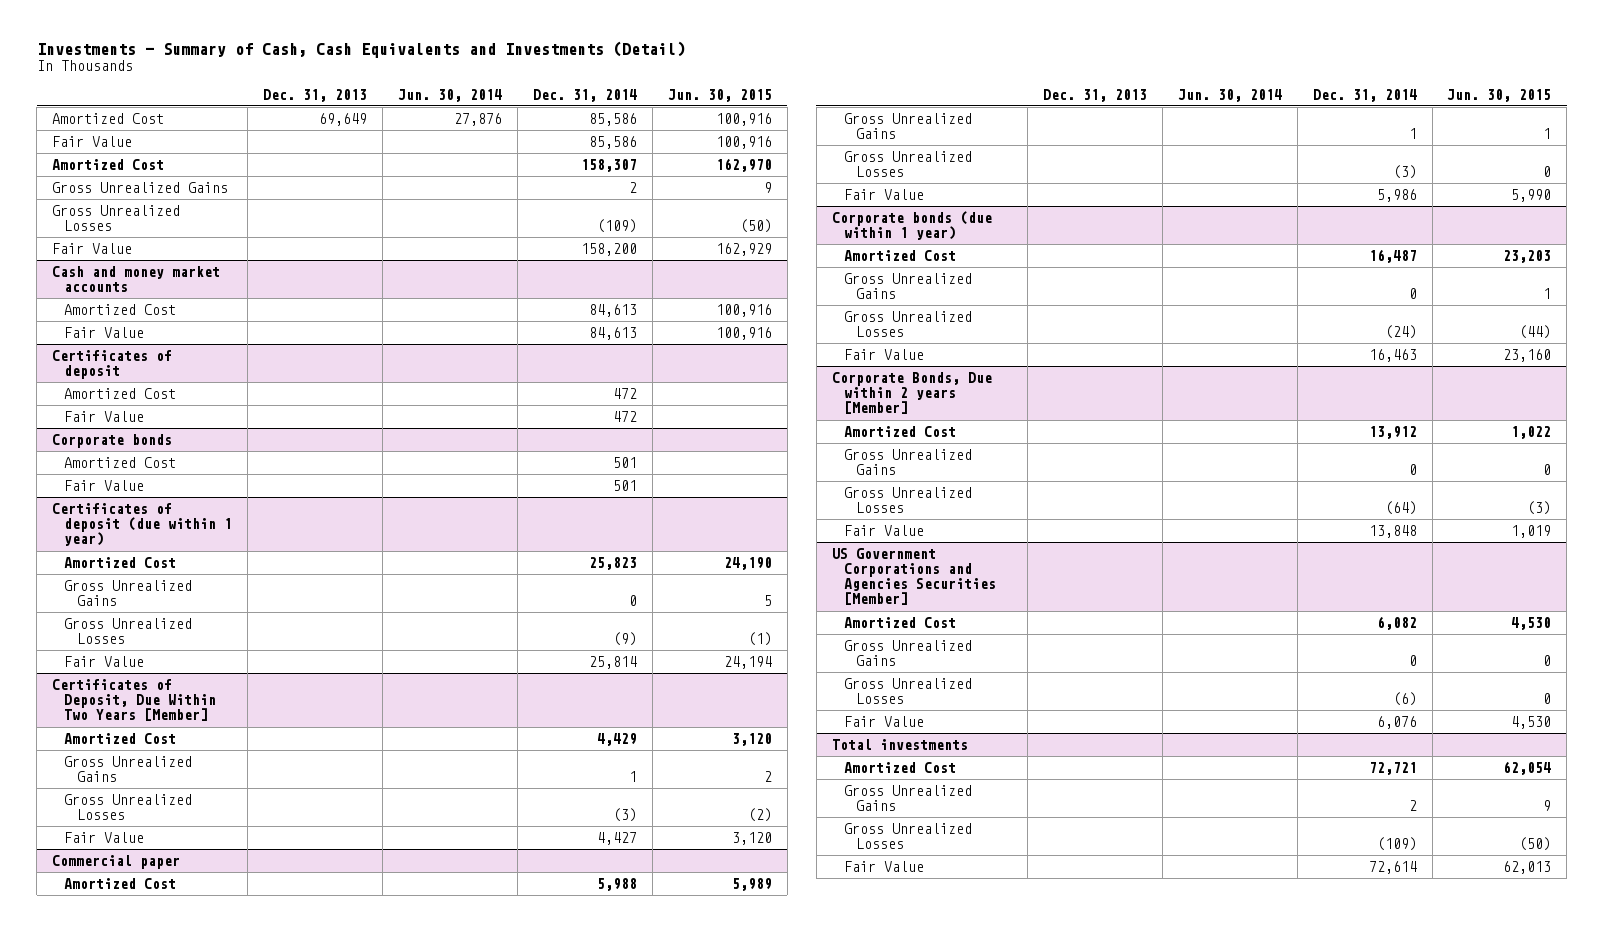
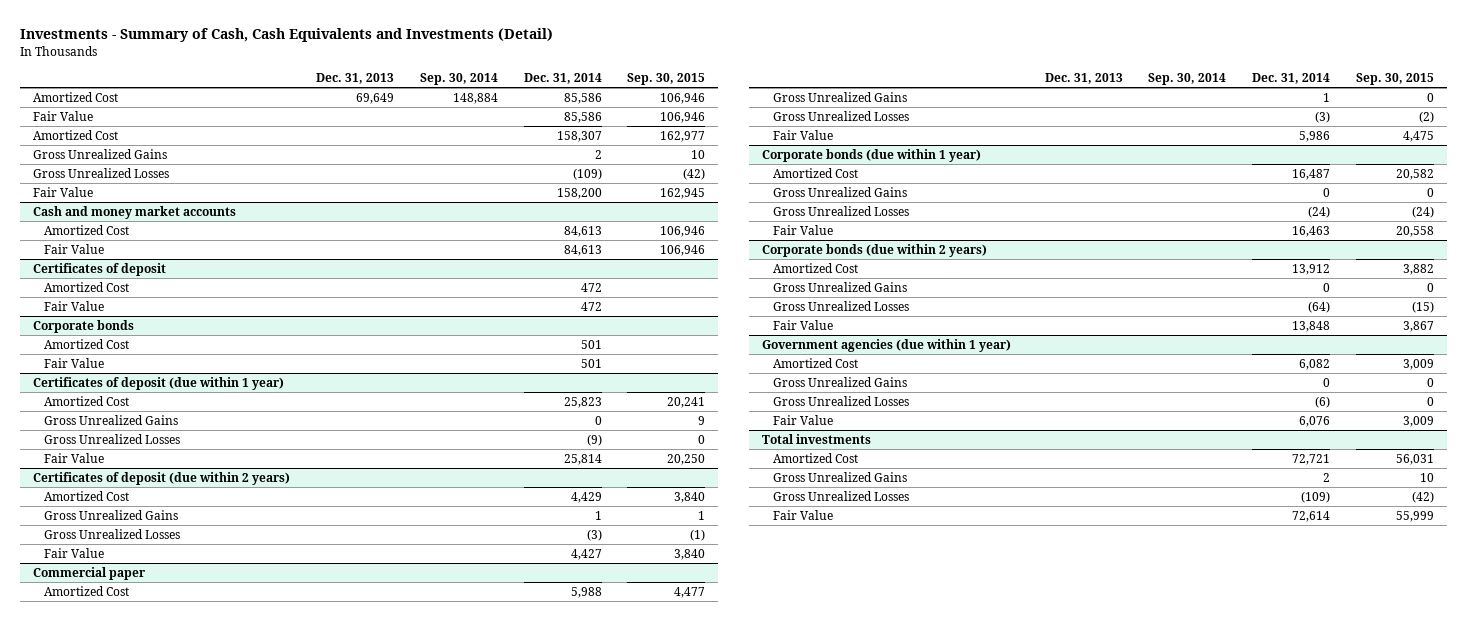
[398,88,503,102] Jun. 30, 2014 -> none
[667,88,772,102] Jun. 30, 2015 -> none
none -> [419,73,498,86] Sep. 30, 2014
none -> [627,73,706,86] Sep. 30, 2015
[52,679,217,722] Certificates of Deposit, Due Within Two Years [Member] -> [33,471,291,485] Certificates of deposit (due within 2 years)
[831,372,992,415] Corporate Bonds, Due within 2 years [Member] -> [761,243,987,257] Corporate bonds (due within 2 years)
[831,548,997,606] US Government Corporations and Agencies Securities [Member] -> [761,338,1011,352] Government agencies (due within 1 year)

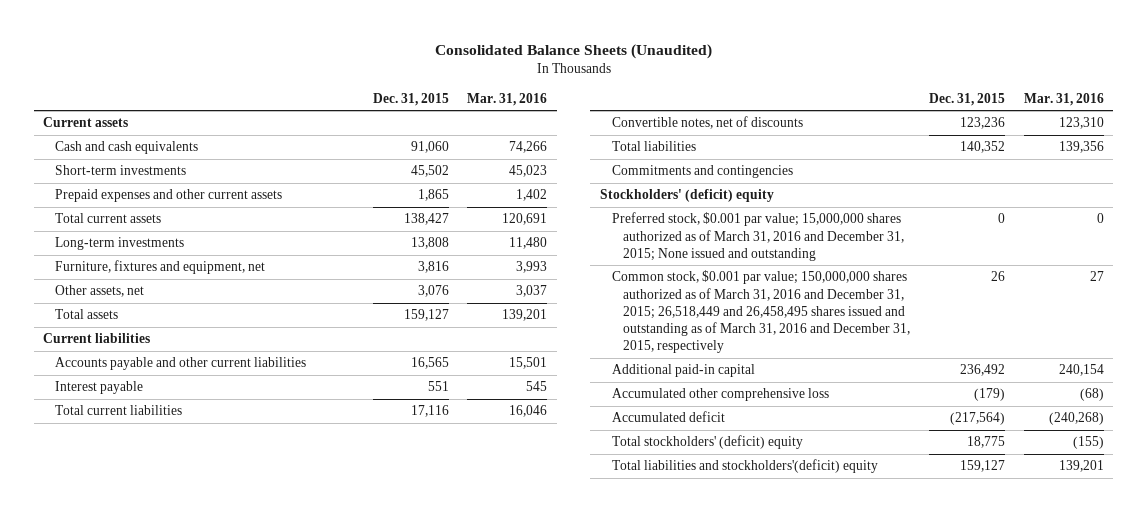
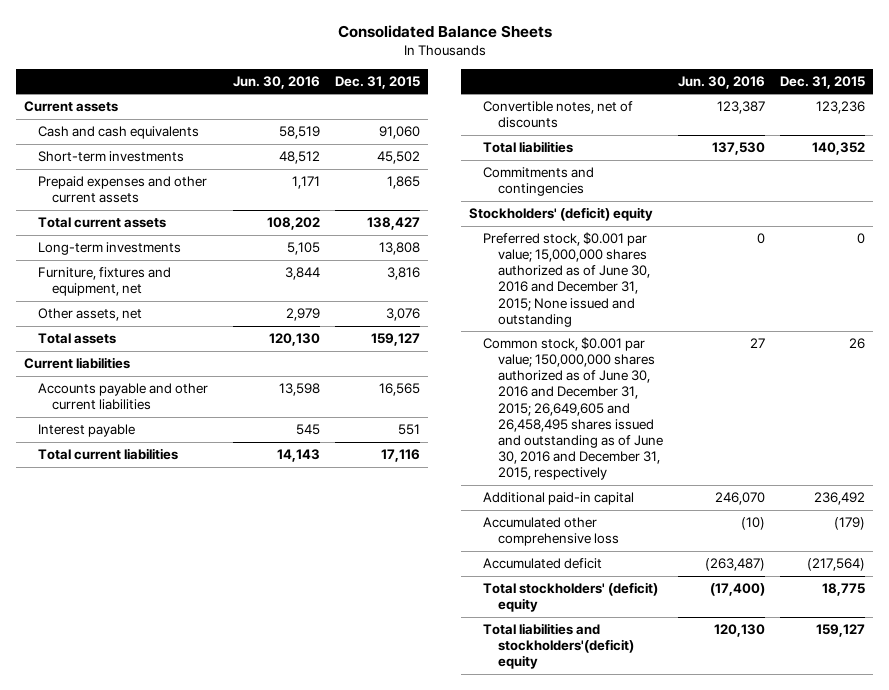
[434,43,712,59] Consolidated Balance Sheets (Unaudited) -> [337,24,552,38] Consolidated Balance Sheets
[467,92,548,106] Mar. 31, 2016 -> none
none -> [232,75,320,89] Jun. 30, 2016
[611,212,905,261] Preferred stock, $0.001 par value; 15,000,000 shares authorized as of March 31, 2016 and December 31, 2015; None issued and outstanding -> [483,232,650,327] Preferred stock, $0.001 par value; 15,000,000 shares authorized as of June 30, 2016 and December 31, 2015; None issued and outstanding
[611,270,911,353] Common stock, $0.001 par value; 150,000,000 shares authorized as of March 31, 2016 and December 31, 2015; 26,518,449 and 26,458,495 shares issued and outstanding as of March 31, 2016 and December 31, 2015, respectively -> [483,337,663,481] Common stock, $0.001 par value; 150,000,000 shares authorized as of June 30, 2016 and December 31, 2015; 26,649,605 and 26,458,495 shares issued and outstanding as of June 30, 2016 and December 31, 2015, respectively

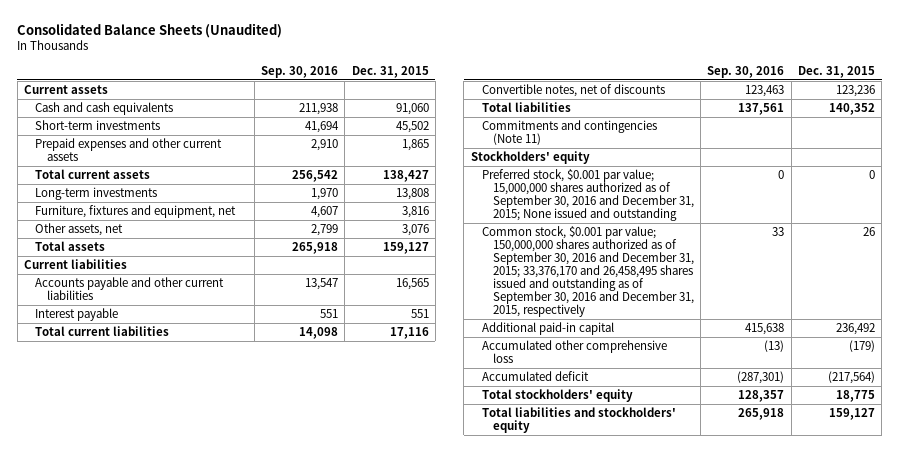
[337,24,552,38] Consolidated Balance Sheets -> [17,23,283,39] Consolidated Balance Sheets (Unaudited)
[232,75,320,89] Jun. 30, 2016 -> none
none -> [261,65,339,78] Sep. 30, 2016
[483,167,595,197] Commitments and contingencies -> [481,120,657,146] Commitments and contingencies (Note 11)
[469,207,654,222] Stockholders' (deficit) equity -> [470,151,590,165] Stockholders' equity
[483,232,650,327] Preferred stock, $0.001 par value; 15,000,000 shares authorized as of June 30, 2016 and December 31, 2015; None issued and outstanding -> [481,169,694,222] Preferred stock, $0.001 par value; 15,000,000 shares authorized as of September 30, 2016 and December 31, 2015; None issued and outstanding
[483,337,663,481] Common stock, $0.001 par value; 150,000,000 shares authorized as of June 30, 2016 and December 31, 2015; 26,649,605 and 26,458,495 shares issued and outstanding as of June 30, 2016 and December 31, 2015, respectively -> [481,226,694,318] Common stock, $0.001 par value; 150,000,000 shares authorized as of September 30, 2016 and December 31, 2015; 33,376,170 and 26,458,495 shares issued and outstanding as of September 30, 2016 and December 31, 2015, respectively
[483,582,659,613] Total stockholders' (deficit) equity -> [481,389,633,403] Total stockholders' equity
[483,623,634,670] Total liabilities and stockholders'(deficit) equity -> [481,407,676,434] Total liabilities and stockholders' equity

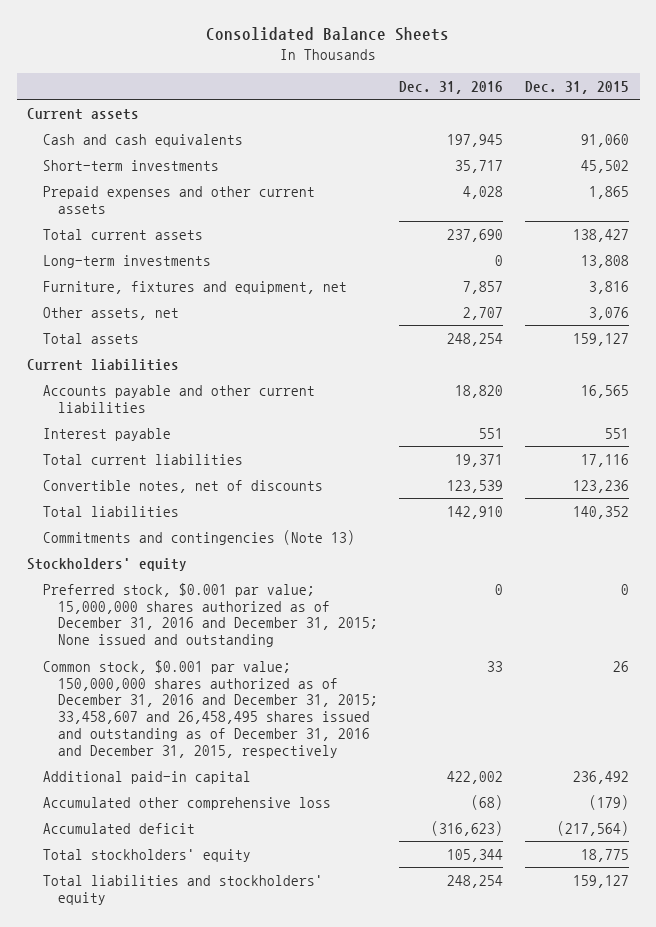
[17,23,283,39] Consolidated Balance Sheets (Unaudited) -> [206,27,450,42] Consolidated Balance Sheets
[261,65,339,78] Sep. 30, 2016 -> none
none -> [399,81,504,95] Dec. 31, 2016
[481,120,657,146] Commitments and contingencies (Note 11) -> [42,529,355,545] Commitments and contingencies (Note 13)
[481,169,694,222] Preferred stock, $0.001 par value; 15,000,000 shares authorized as of September 30, 2016 and December 31, 2015; None issued and outstanding -> [42,582,378,648] Preferred stock, $0.001 par value; 15,000,000 shares authorized as of December 31, 2016 and December 31, 2015; None issued and outstanding
[481,226,694,318] Common stock, $0.001 par value; 150,000,000 shares authorized as of September 30, 2016 and December 31, 2015; 33,376,170 and 26,458,495 shares issued and outstanding as of September 30, 2016 and December 31, 2015, respectively -> [42,659,378,758] Common stock, $0.001 par value; 150,000,000 shares authorized as of December 31, 2016 and December 31, 2015; 33,458,607 and 26,458,495 shares issued and outstanding as of December 31, 2016 and December 31, 2015, respectively

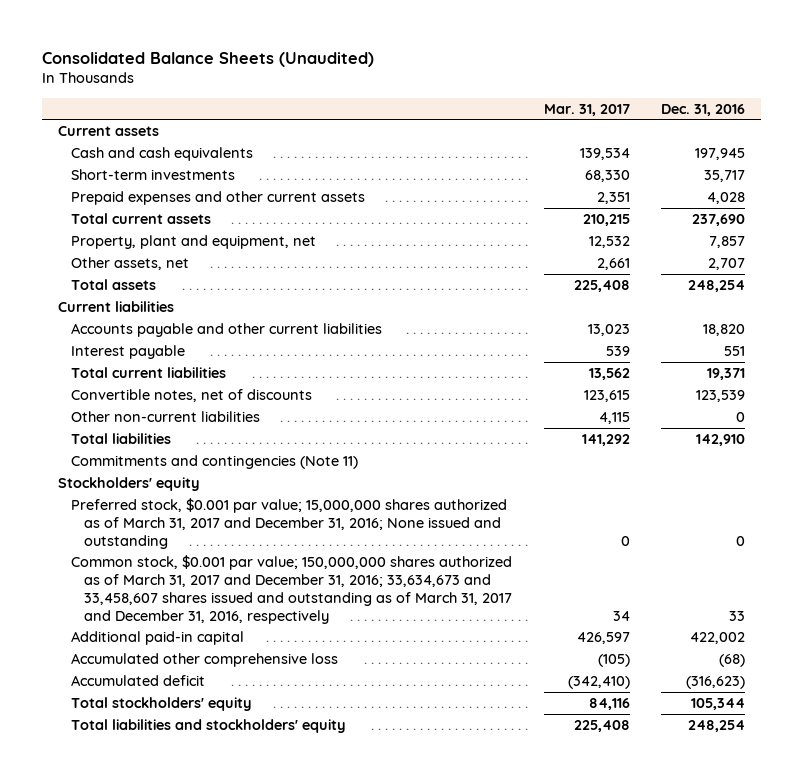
[206,27,450,42] Consolidated Balance Sheets -> [41,51,374,67] Consolidated Balance Sheets (Unaudited)
[524,81,629,95] Dec. 31, 2015 -> none
none -> [543,103,630,116] Mar. 31, 2017
[42,254,211,268] Long-term investments -> none
[42,280,347,294] Furniture, fixtures and equipment, net -> [70,234,316,249] Property, plant and equipment, net
none -> [70,410,260,422] Other non-current liabilities
[42,529,355,545] Commitments and contingencies (Note 13) -> [70,454,358,469] Commitments and contingencies (Note 11)
[42,582,378,648] Preferred stock, $0.001 par value; 15,000,000 shares authorized as of December 31, 2016 and December 31, 2015; None issued and outstanding -> [70,497,507,549] Preferred stock, $0.001 par value; 15,000,000 shares authorized as of March 31, 2017 and December 31, 2016; None issued and outstanding
[42,659,378,758] Common stock, $0.001 par value; 150,000,000 shares authorized as of December 31, 2016 and December 31, 2015; 33,458,607 and 26,458,495 shares issued and outstanding as of December 31, 2016 and December 31, 2015, respectively -> [70,554,512,624] Common stock, $0.001 par value; 150,000,000 shares authorized as of March 31, 2017 and December 31, 2016; 33,634,673 and 33,458,607 shares issued and outstanding as of March 31, 2017 and December 31, 2016, respectively

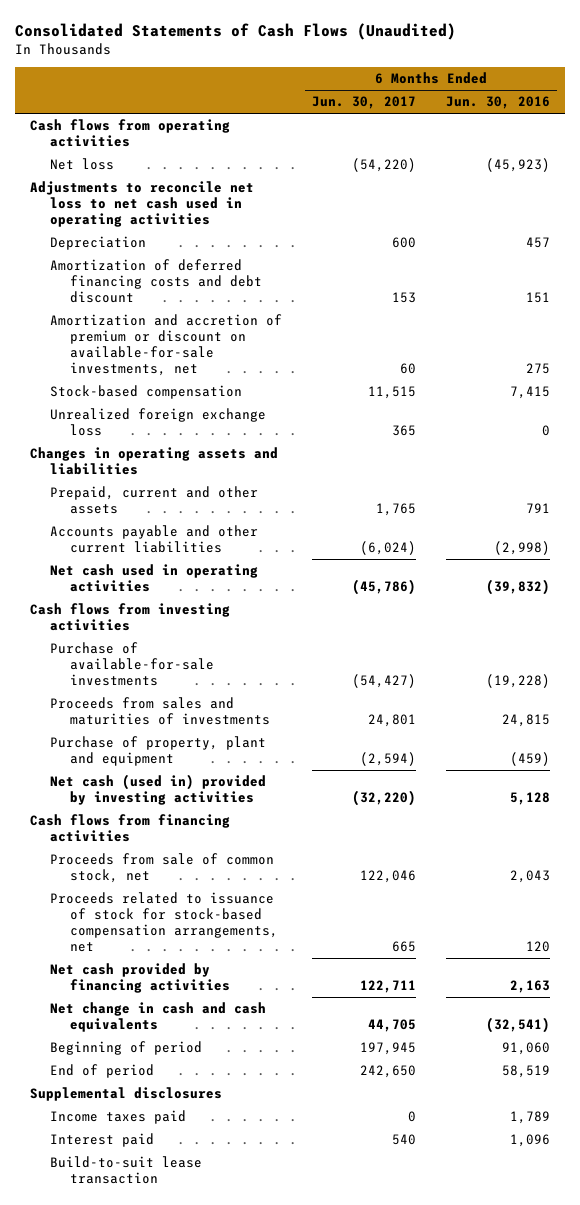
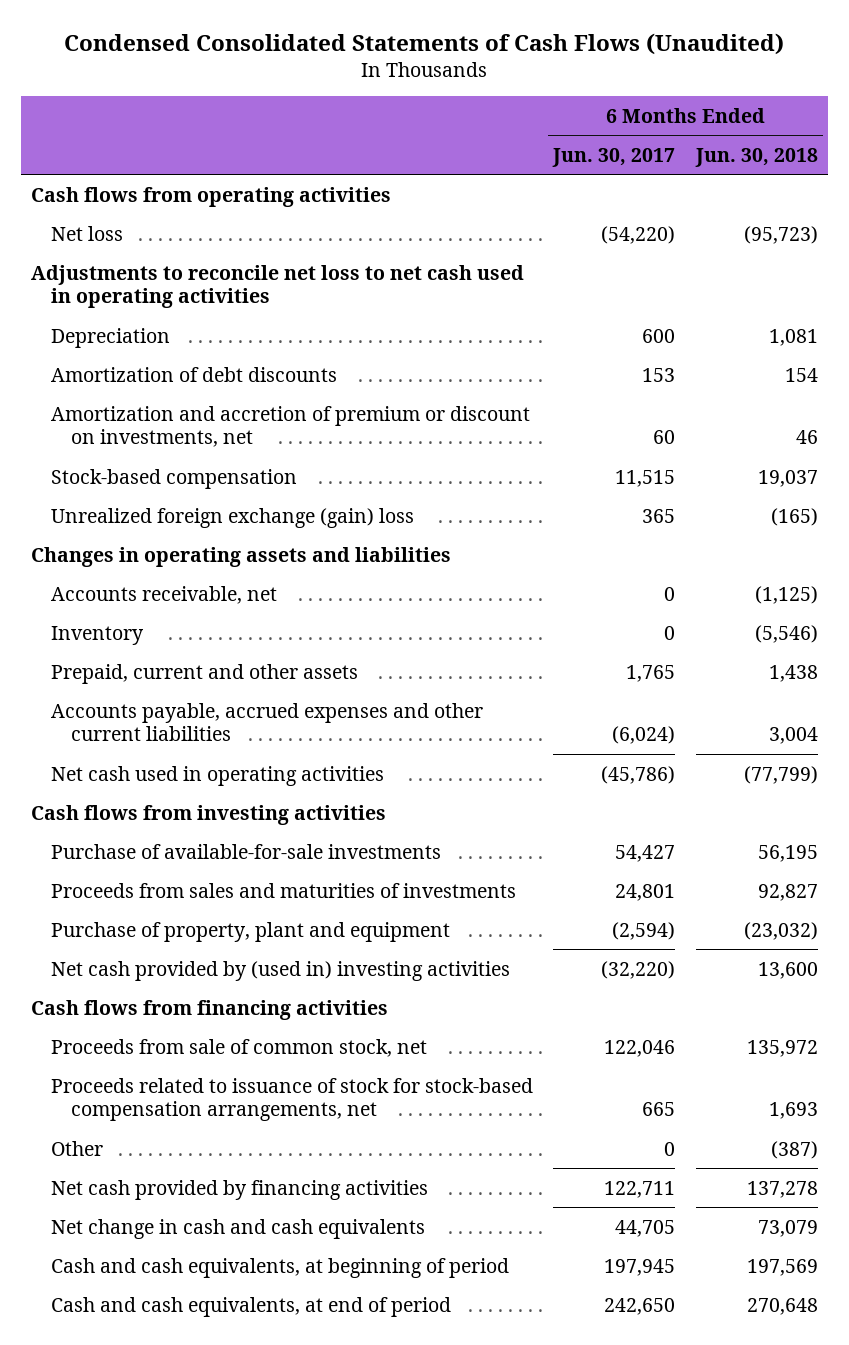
[15,22,457,40] Consolidated Statements of Cash Flows (Unaudited) -> [64,32,785,55] Condensed Consolidated Statements of Cash Flows (Unaudited)
[445,96,550,110] Jun. 30, 2016 -> none
none -> [694,147,818,167] Jun. 30, 2018
[50,259,263,304] Amortization of deferred financing costs and debt discount -> [50,366,337,382] Amortization of debt discounts
[50,314,283,377] Amortization and accretion of premium or discount on available-for-sale investments, net -> [50,405,530,448] Amortization and accretion of premium or discount on investments, net
[50,408,267,437] Unrealized foreign exchange loss -> [50,507,414,528] Unrealized foreign exchange (gain) loss
none -> [50,585,277,604] Accounts receivable, net
none -> [50,625,144,645] Inventory
[50,525,259,554] Accounts payable and other current liabilities -> [50,702,483,742] Accounts payable, accrued expenses and other current liabilities
[351,674,416,689] (54,427) -> [615,844,676,862] 54,427
[50,774,267,806] Net cash (used in) provided by investing activities -> [50,960,510,981] Net cash provided by (used in) investing activities
none -> [50,1140,103,1156] Other
[30,1087,223,1102] Supplemental disclosures -> none
[50,1110,187,1125] Income taxes paid -> none
[50,1133,155,1148] Interest paid -> none
[50,1156,203,1185] Build-to-suit lease transaction -> none
[50,1041,203,1056] Beginning of period -> [50,1257,509,1278] Cash and cash equivalents, at beginning of period
[50,1064,155,1079] End of period -> [50,1296,451,1317] Cash and cash equivalents, at end of period

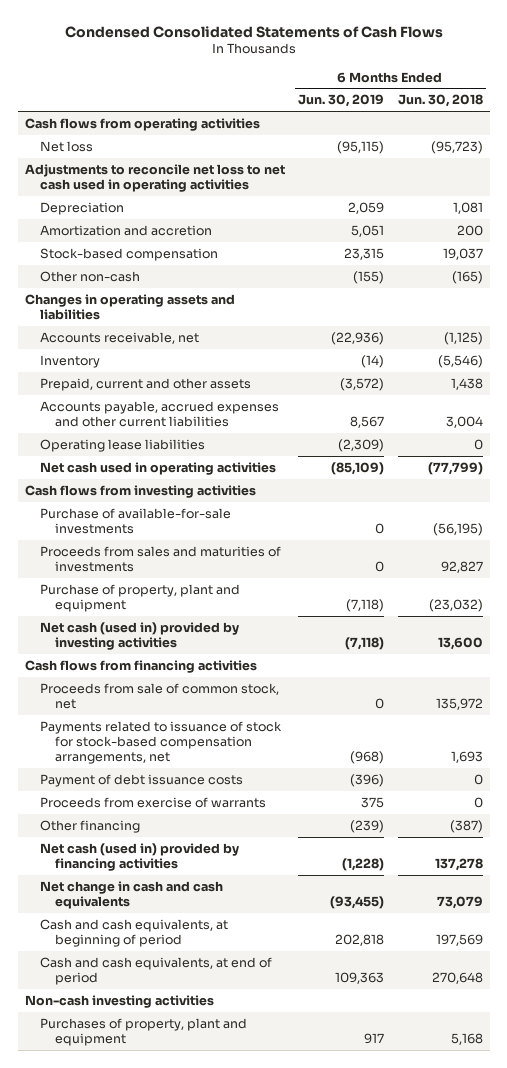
[64,32,785,55] Condensed Consolidated Statements of Cash Flows (Unaudited) -> [64,25,443,38] Condensed Consolidated Statements of Cash Flows
[552,147,676,167] Jun. 30, 2017 -> none
none -> [298,94,385,108] Jun. 30, 2019
[50,366,337,382] Amortization of debt discounts -> none
[50,405,530,448] Amortization and accretion of premium or discount on investments, net -> none
none -> [39,224,212,236] Amortization and accretion
[50,507,414,528] Unrealized foreign exchange (gain) loss -> [39,270,140,282] Other non-cash
none -> [39,438,205,452] Operating lease liabilities
[757,844,818,862] 56,195 -> [432,522,483,536] (56,195)
[50,960,510,981] Net cash provided by (used in) investing activities -> [39,621,239,650] Net cash (used in) provided by investing activities
[50,1077,533,1122] Proceeds related to issuance of stock for stock-based compensation arrangements, net -> [39,720,282,764] Payments related to issuance of stock for stock-based compensation arrangements, net
none -> [39,773,243,787] Payment of debt issuance costs
none -> [39,796,266,808] Proceeds from exercise of warrants
[50,1140,103,1156] Other -> [39,819,140,833] Other financing
[50,1179,428,1200] Net cash provided by financing activities -> [39,842,239,871] Net cash (used in) provided by financing activities
none -> [24,994,214,1008] Non-cash investing activities
none -> [39,1017,247,1046] Purchases of property, plant and equipment

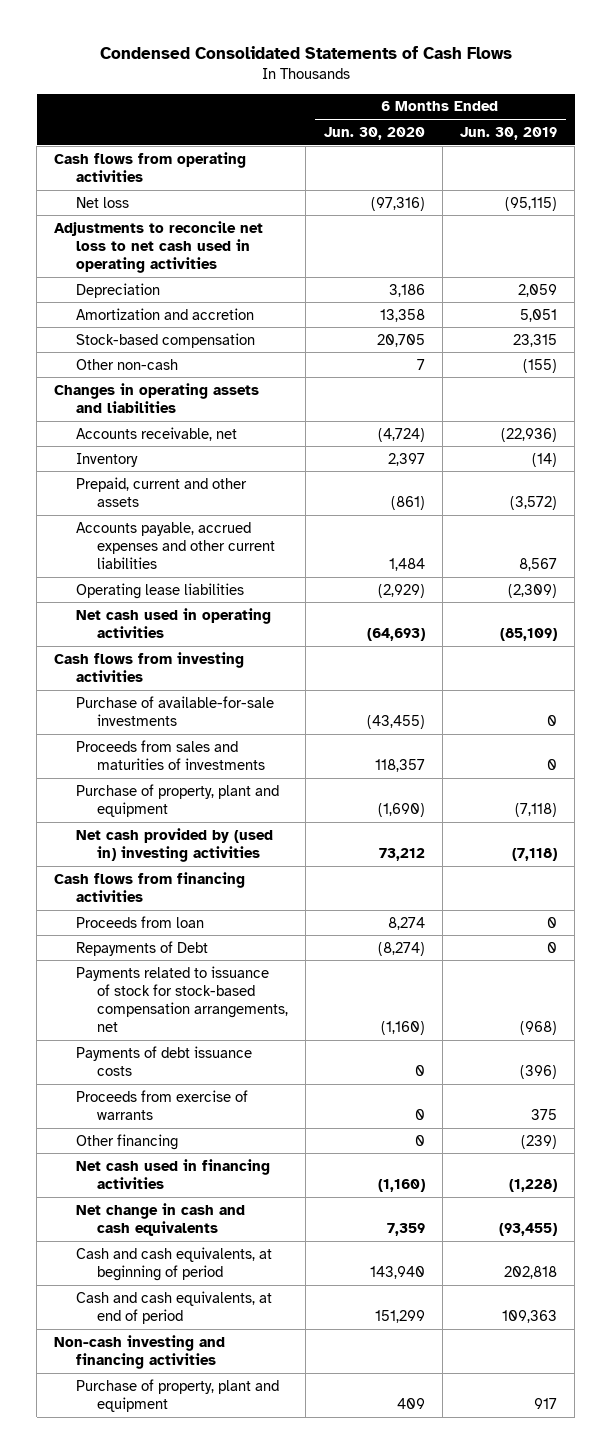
[397,94,483,108] Jun. 30, 2018 -> none
none -> [323,126,425,140] Jun. 30, 2020
[39,621,239,650] Net cash (used in) provided by investing activities -> [75,827,273,862] Net cash provided by (used in) investing activities
[39,682,279,709] Proceeds from sale of common stock, net -> none
none -> [75,915,204,928] Proceeds from loan
none -> [75,940,208,956] Repayments of Debt
[39,773,243,787] Payment of debt issuance costs -> [75,1045,252,1076] Payments of debt issuance costs
[39,842,239,871] Net cash (used in) provided by financing activities -> [75,1158,270,1189] Net cash used in financing activities
[24,994,214,1008] Non-cash investing activities -> [54,1334,226,1369] Non-cash investing and financing activities
[39,1017,247,1046] Purchases of property, plant and equipment -> [75,1378,279,1412] Purchase of property, plant and equipment

